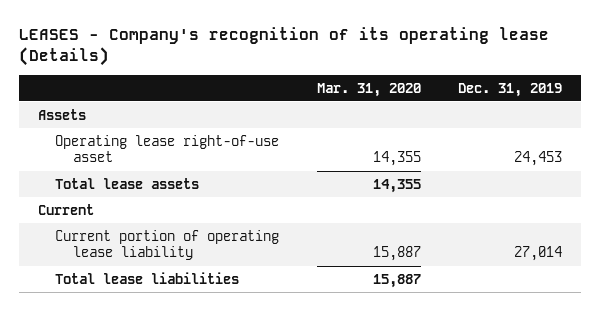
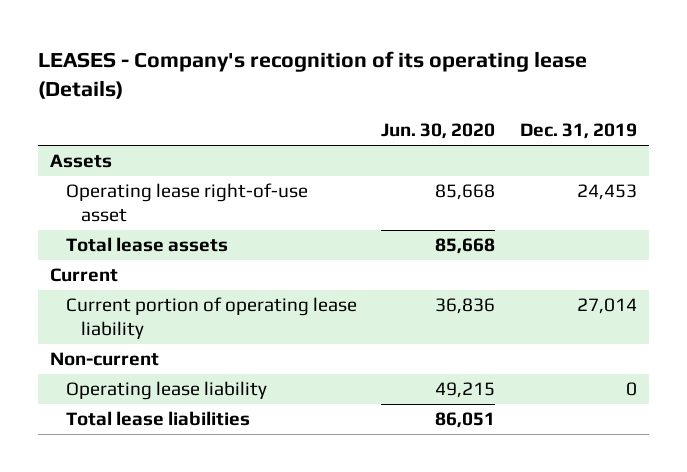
[316,82,421,97] Mar. 31, 2020 -> none
none -> [381,123,496,140] Jun. 30, 2020
none -> [50,352,160,367] Non-current
none -> [65,381,267,401] Operating lease liability

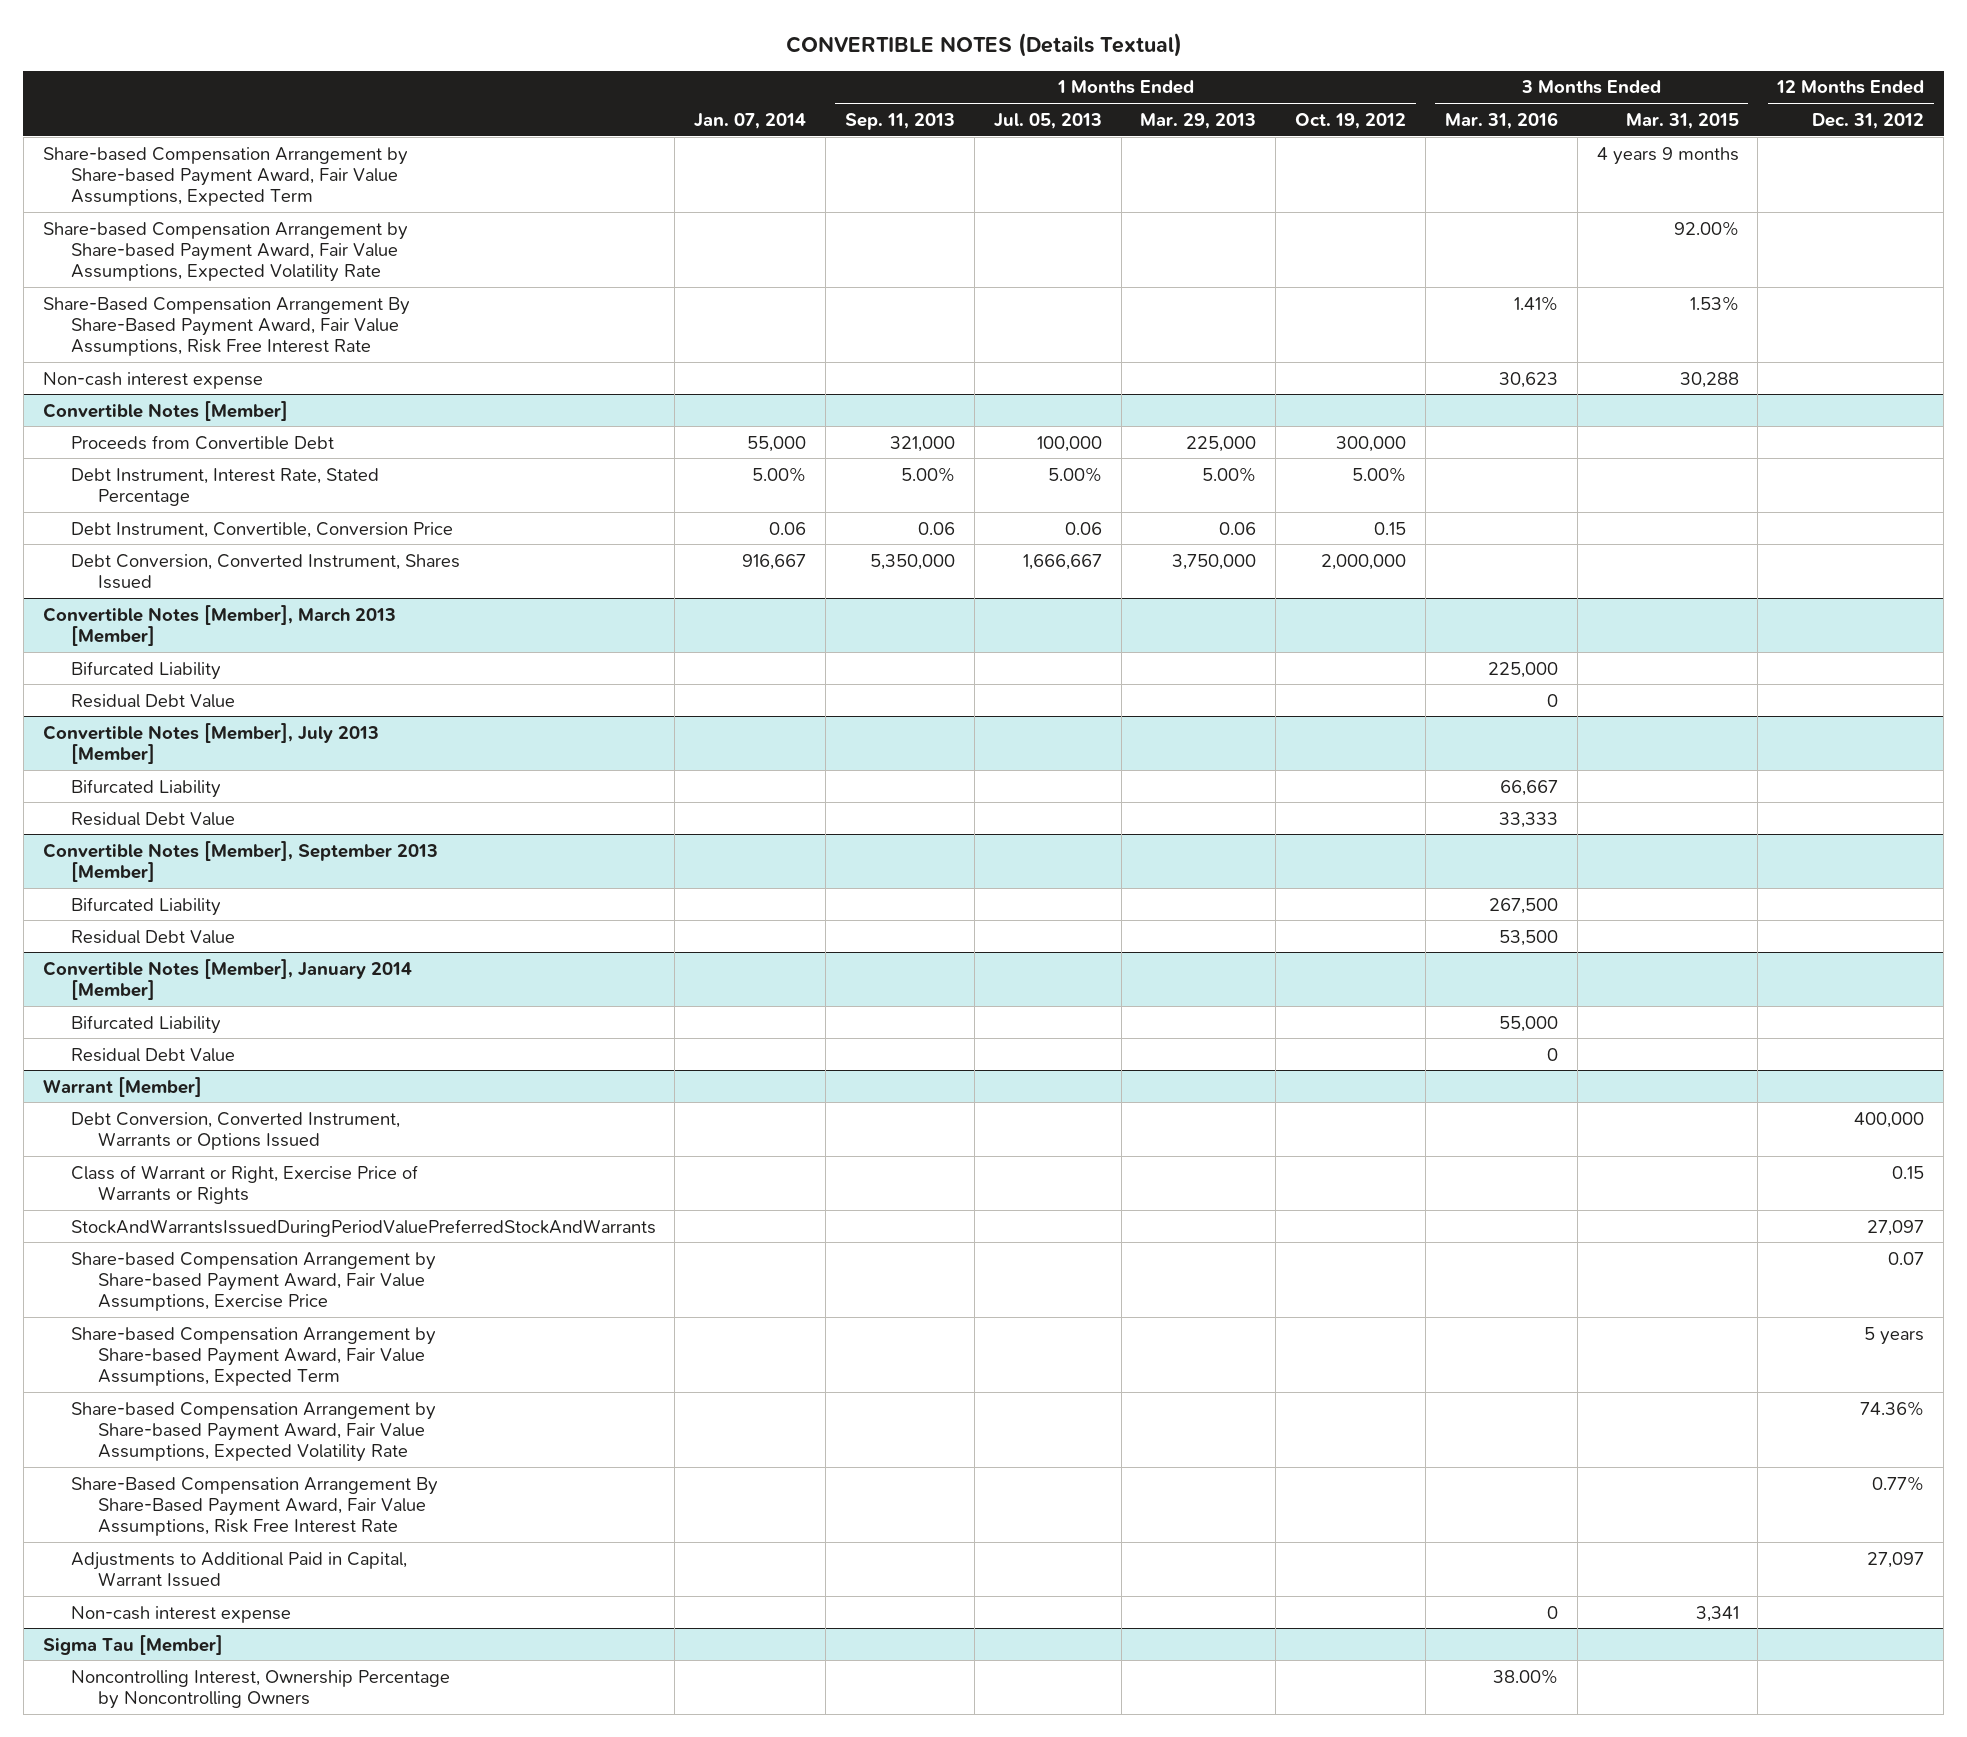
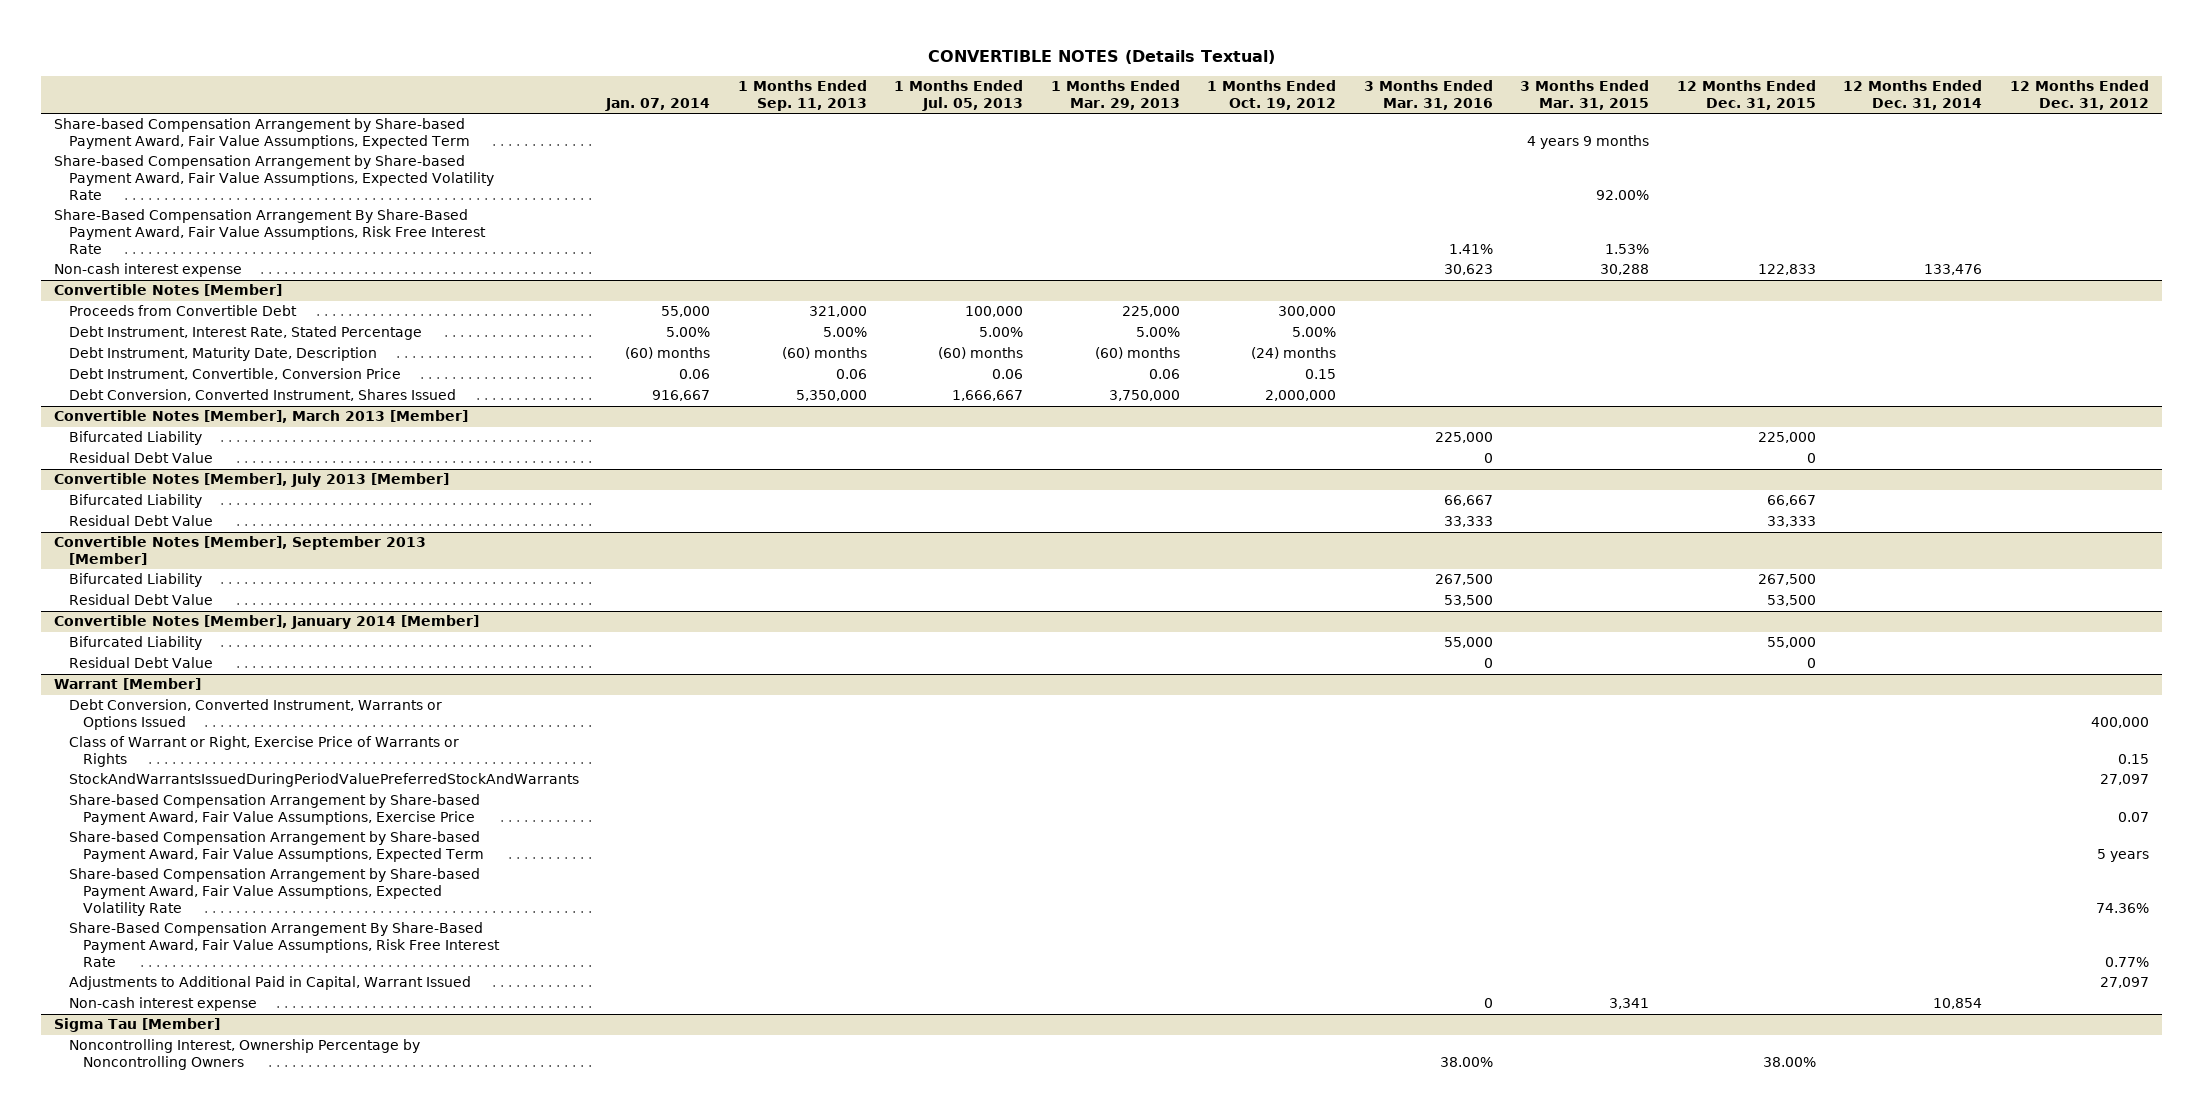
none -> [1676,80,1816,110] 12 Months Ended Dec. 31, 2015
none -> [1843,80,1983,110] 12 Months Ended Dec. 31, 2014
none -> [68,347,377,362] Debt Instrument, Maturity Date, Description

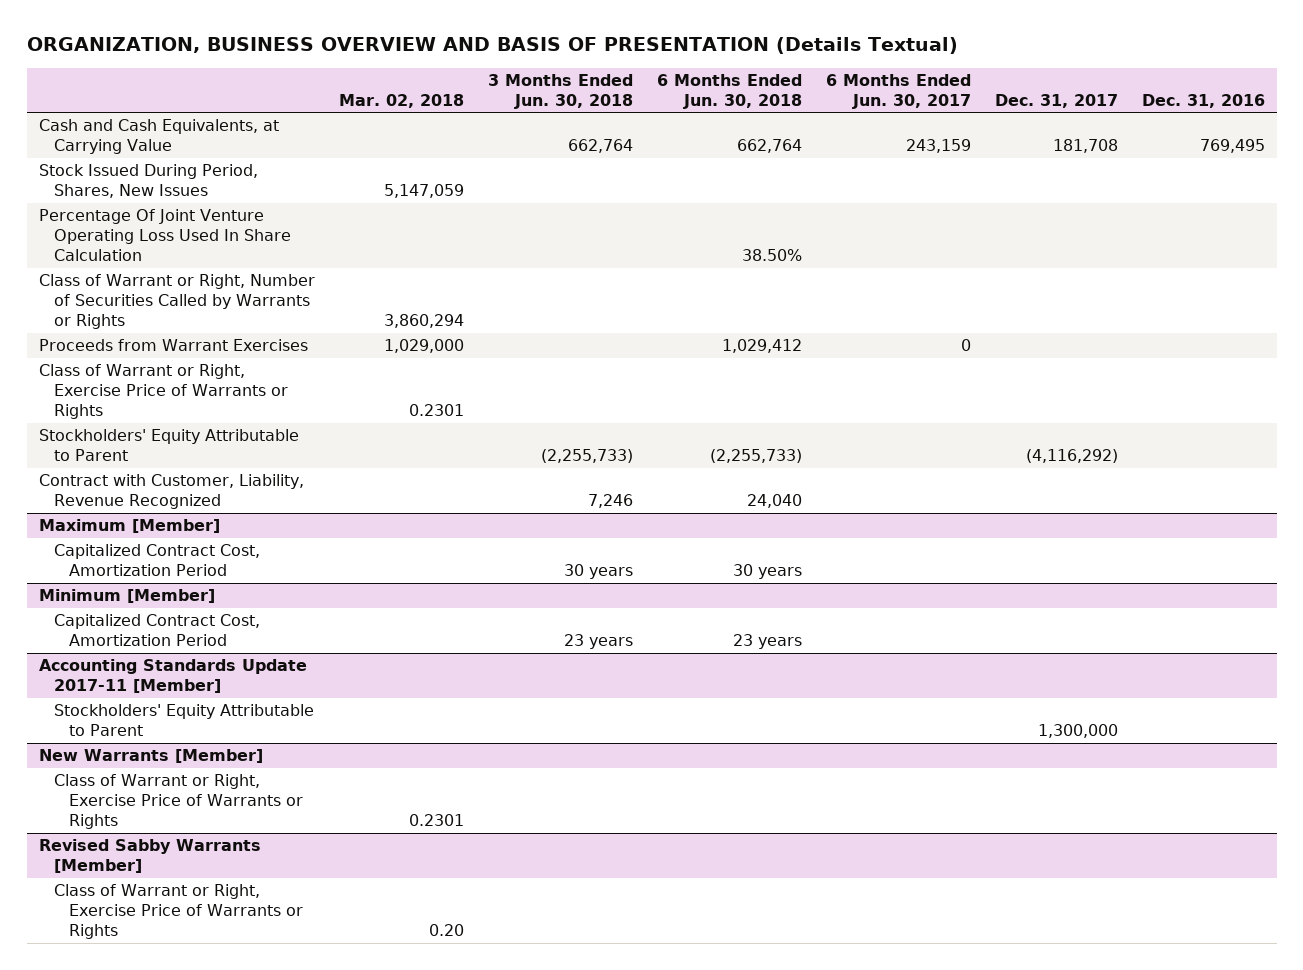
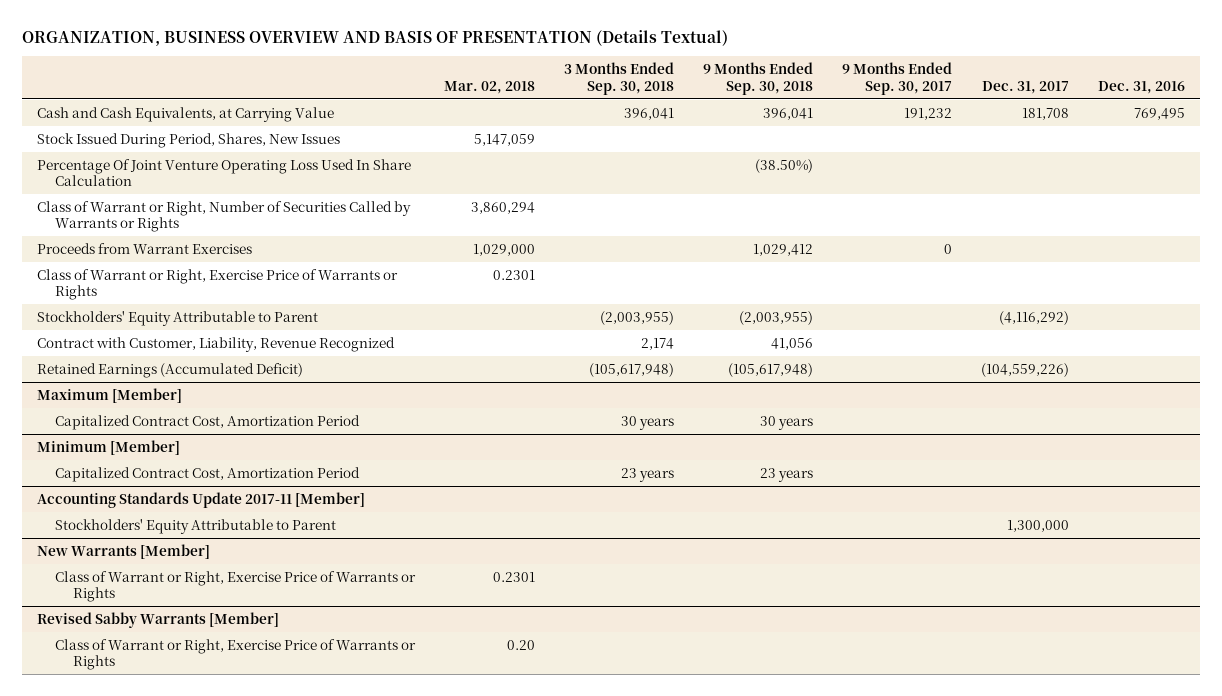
[487,73,633,109] 3 Months Ended Jun. 30, 2018 -> none
[656,73,802,109] 6 Months Ended Jun. 30, 2018 -> none
[825,73,971,109] 6 Months Ended Jun. 30, 2017 -> none
none -> [564,61,675,95] 3 Months Ended Sep. 30, 2018
none -> [703,61,814,95] 9 Months Ended Sep. 30, 2018
none -> [842,61,953,95] 9 Months Ended Sep. 30, 2017
none -> [36,362,303,378] Retained Earnings (Accumulated Deficit)

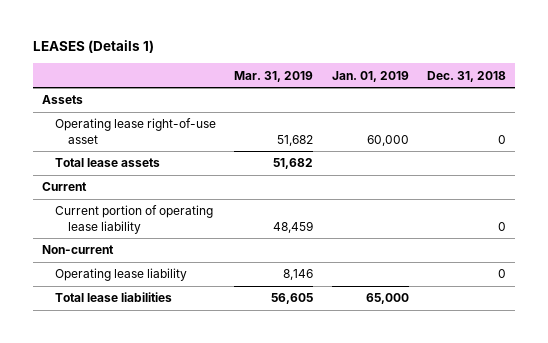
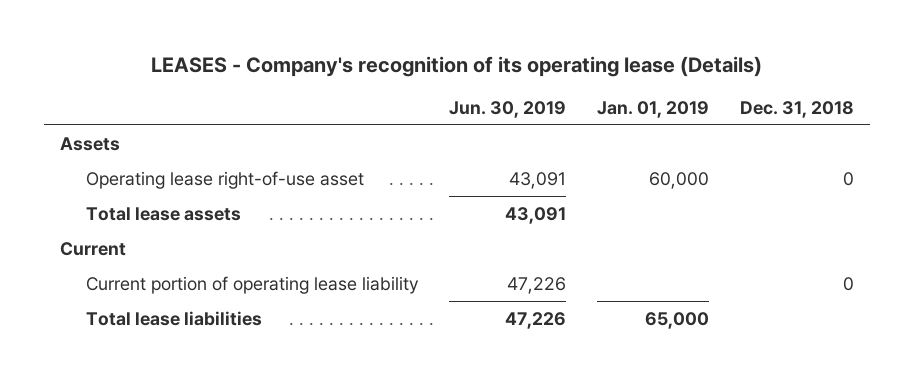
[32,40,154,54] LEASES (Details 1) -> [151,55,763,77] LEASES - Company's recognition of its operating lease (Details)
[234,70,314,82] Mar. 31, 2019 -> none
none -> [449,100,567,118] Jun. 30, 2019
[42,245,115,255] Non-current -> none
[55,268,188,282] Operating lease liability -> none

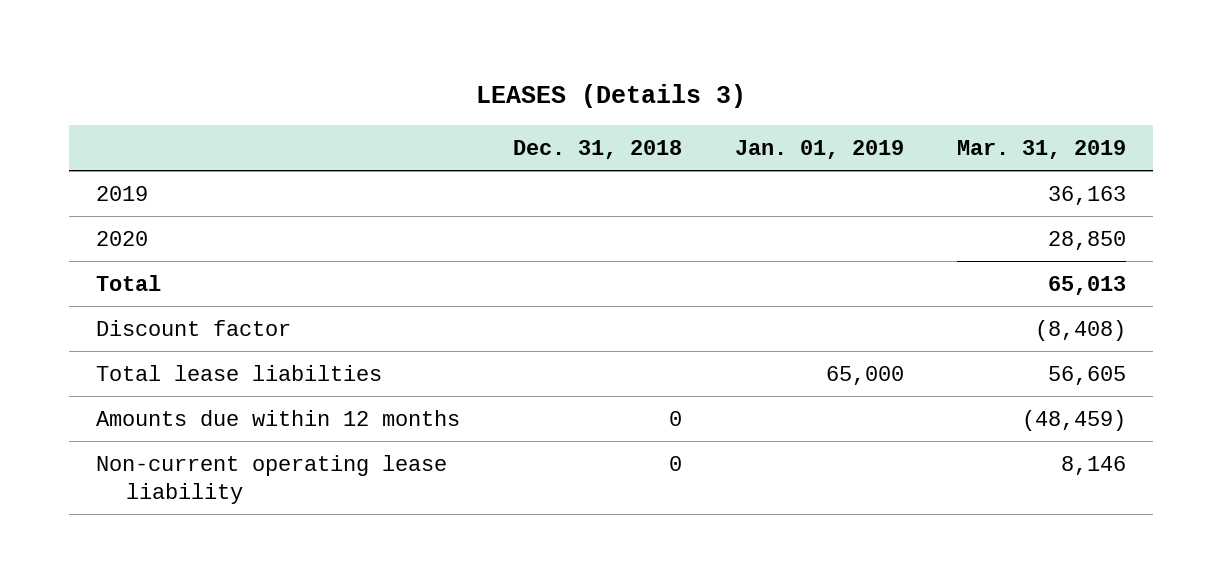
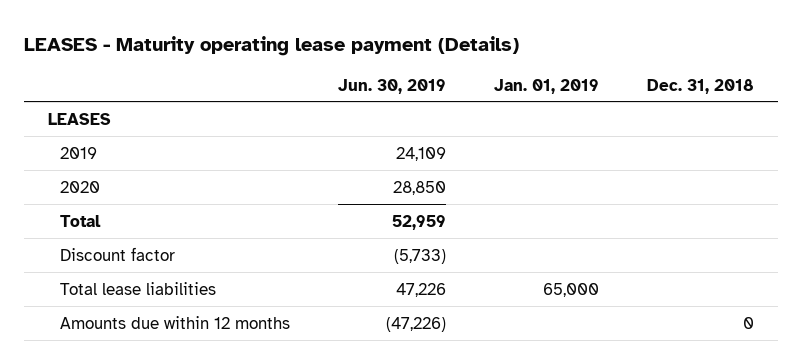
[476,84,747,109] LEASES (Details 3) -> [24,35,520,56] LEASES - Maturity operating lease payment (Details)
[957,139,1127,159] Mar. 31, 2019 -> none
none -> [338,78,447,94] Jun. 30, 2019
none -> [48,112,112,125] LEASES
[95,364,382,381] Total lease liabilties -> [60,281,217,295] Total lease liabilities
[95,454,447,504] Non-current operating lease liability -> none

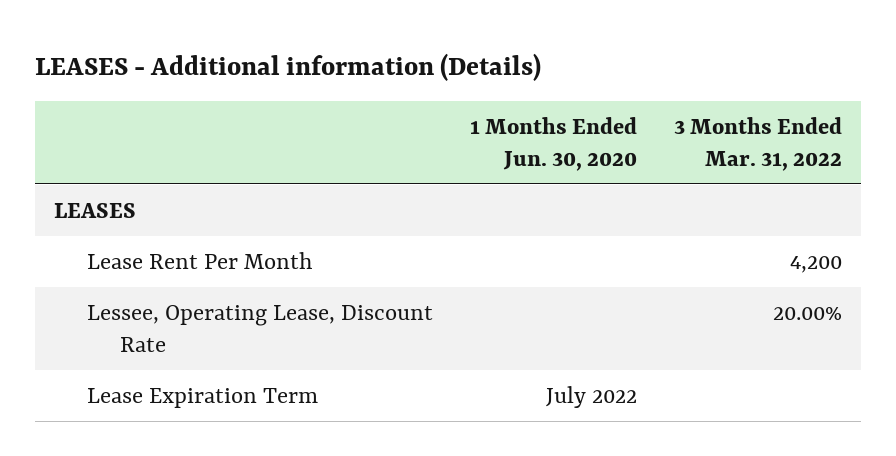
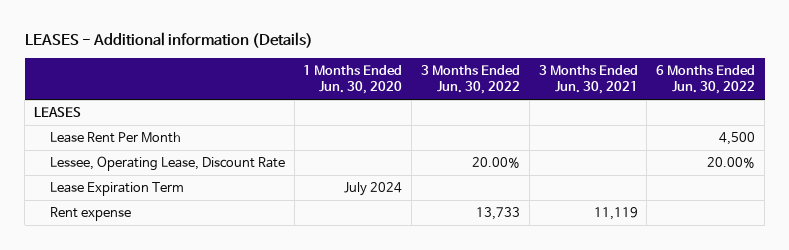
[673,116,842,171] 3 Months Ended Mar. 31, 2022 -> none
none -> [421,65,521,95] 3 Months Ended Jun. 30, 2022
none -> [538,65,638,95] 3 Months Ended Jun. 30, 2021
none -> [656,65,756,95] 6 Months Ended Jun. 30, 2022
[545,385,637,408] July 2022 -> [344,182,403,197] July 2024
none -> [49,207,131,222] Rent expense

